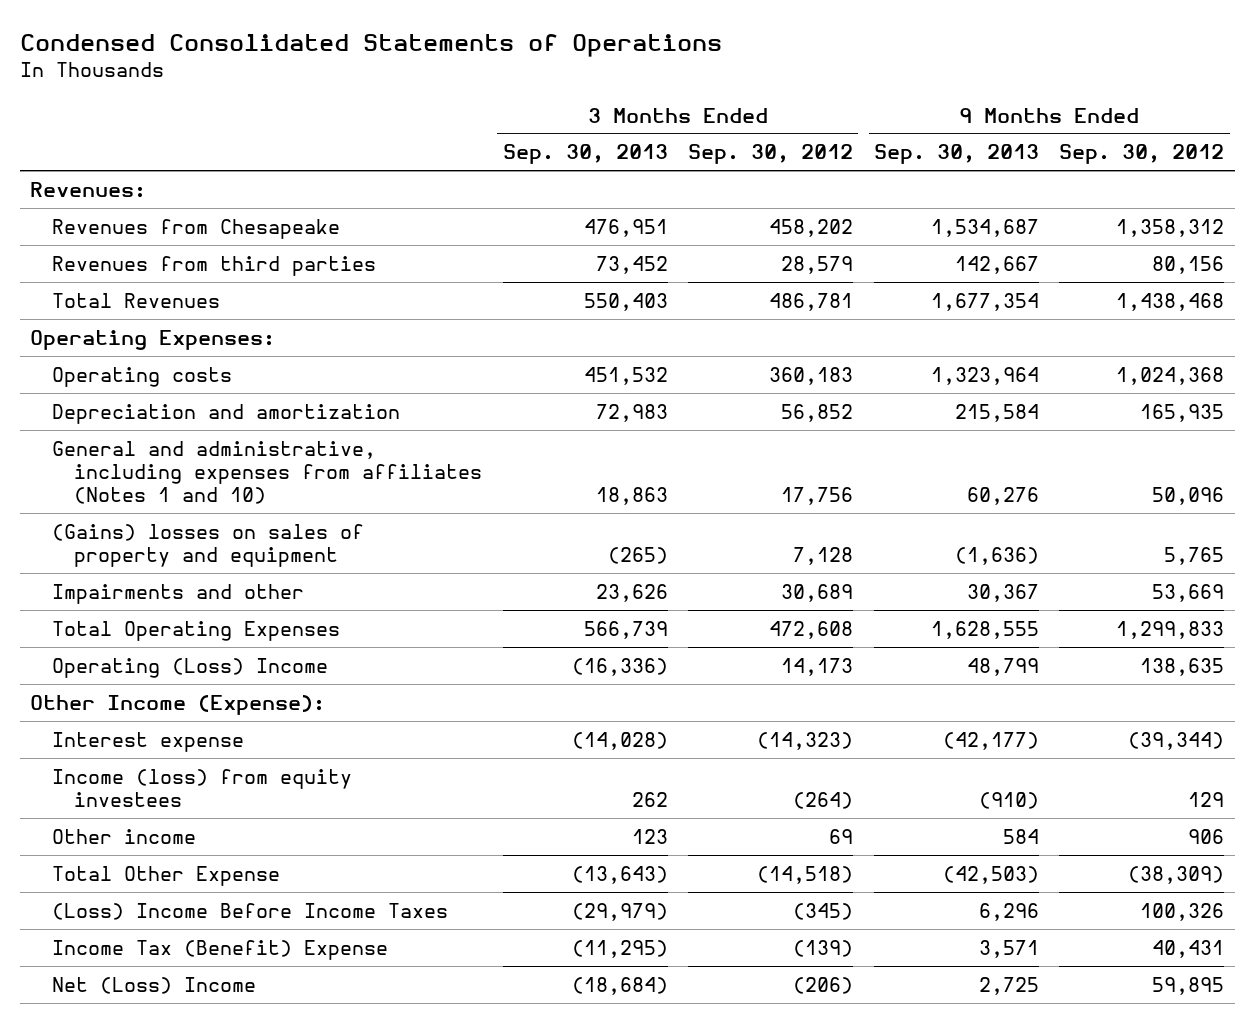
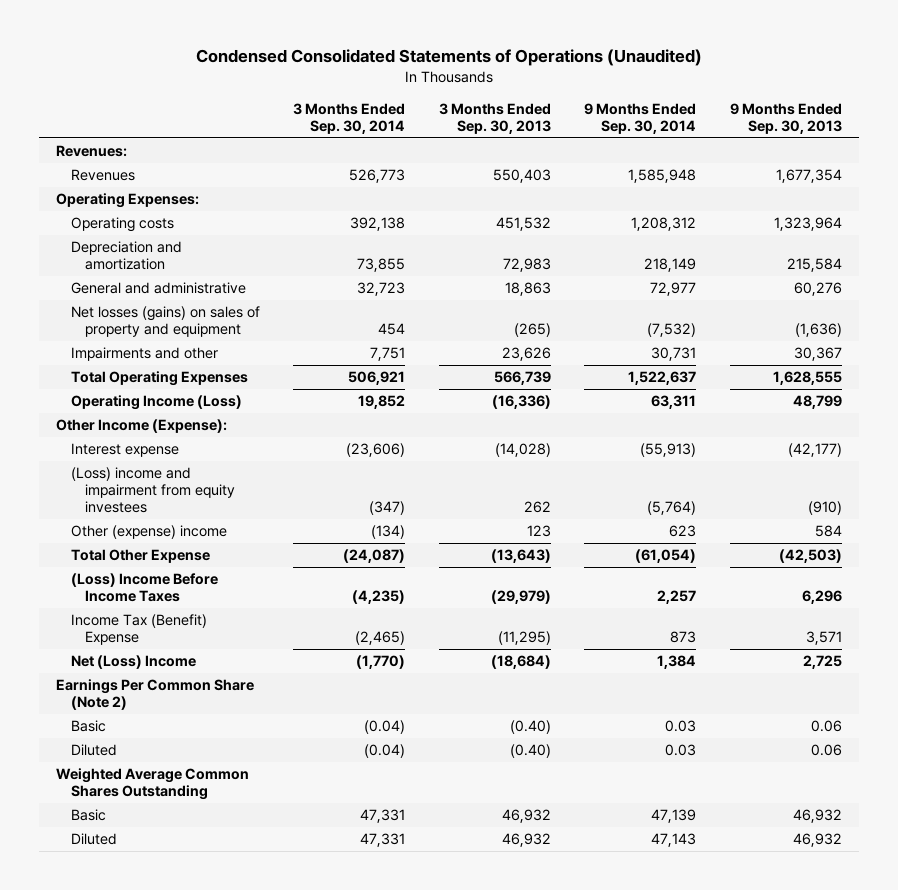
[20,33,723,57] Condensed Consolidated Statements of Operations -> [195,49,702,67] Condensed Consolidated Statements of Operations (Unaudited)
[688,144,854,165] Sep. 30, 2012 -> none
[1059,144,1225,165] Sep. 30, 2012 -> none
none -> [293,102,406,134] 3 Months Ended Sep. 30, 2014
none -> [584,102,697,134] 9 Months Ended Sep. 30, 2014
[52,218,341,239] Revenues from Chesapeake -> none
[52,255,377,276] Revenues from third parties -> none
[52,292,221,308] Total Revenues -> [70,169,135,182] Revenues
[52,440,482,505] General and administrative, including expenses from affiliates (Notes 1 and 10) -> [70,282,246,295] General and administrative
[52,523,365,567] (Gains) losses on sales of property and equipment -> [70,306,260,338] Net losses (gains) on sales of property and equipment
[52,657,329,678] Operating (Loss) Income -> [70,395,242,411] Operating Income (Loss)
[52,768,353,807] Income (loss) from equity investees -> [70,467,236,514] (Loss) income and impairment from equity investees
[52,828,197,844] Other income -> [70,525,227,540] Other (expense) income
none -> [56,679,255,711] Earnings Per Common Share (Note 2)
none -> [70,720,106,733] Basic
none -> [70,744,117,757] Diluted
none -> [56,768,250,801] Weighted Average Common Shares Outstanding
none -> [70,809,106,822] Basic
none -> [70,833,117,846] Diluted

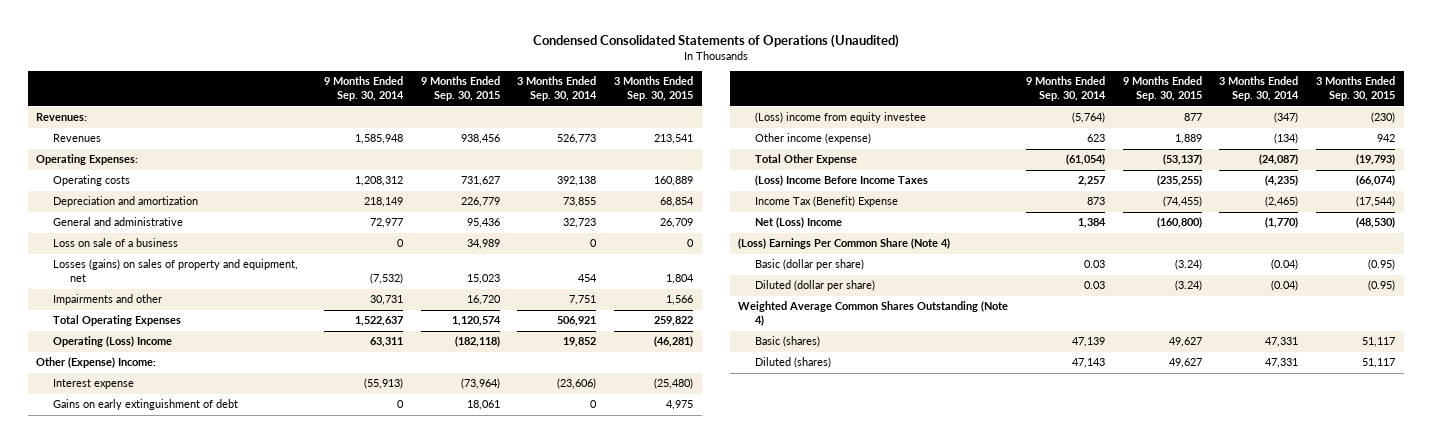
[438,102,551,134] 3 Months Ended Sep. 30, 2013 -> none
[729,102,842,134] 9 Months Ended Sep. 30, 2013 -> none
none -> [420,76,500,102] 9 Months Ended Sep. 30, 2015
none -> [614,76,694,102] 3 Months Ended Sep. 30, 2015
none -> [52,238,178,248] Loss on sale of a business
[70,306,260,338] Net losses (gains) on sales of property and equipment -> [52,259,298,283] Losses (gains) on sales of property and equipment, net
[70,395,242,411] Operating Income (Loss) -> [52,336,172,348] Operating (Loss) Income
[56,419,228,434] Other Income (Expense): -> [36,357,157,369] Other (Expense) Income:
none -> [52,399,238,411] Gains on early extinguishment of debt
[70,467,236,514] (Loss) income and impairment from equity investees -> [755,112,927,124] (Loss) income from equity investee
[70,525,227,540] Other (expense) income -> [755,133,872,145] Other income (expense)
[56,679,255,711] Earnings Per Common Share (Note 2) -> [738,238,951,250] (Loss) Earnings Per Common Share (Note 4)
[70,720,106,733] Basic -> [755,259,865,271] Basic (dollar per share)
[70,744,117,757] Diluted -> [755,280,876,292] Diluted (dollar per share)
[56,768,250,801] Weighted Average Common Shares Outstanding -> [738,301,1009,327] Weighted Average Common Shares Outstanding (Note 4)
[70,809,106,822] Basic -> [755,336,821,348] Basic (shares)
[70,833,117,846] Diluted -> [755,357,832,369] Diluted (shares)

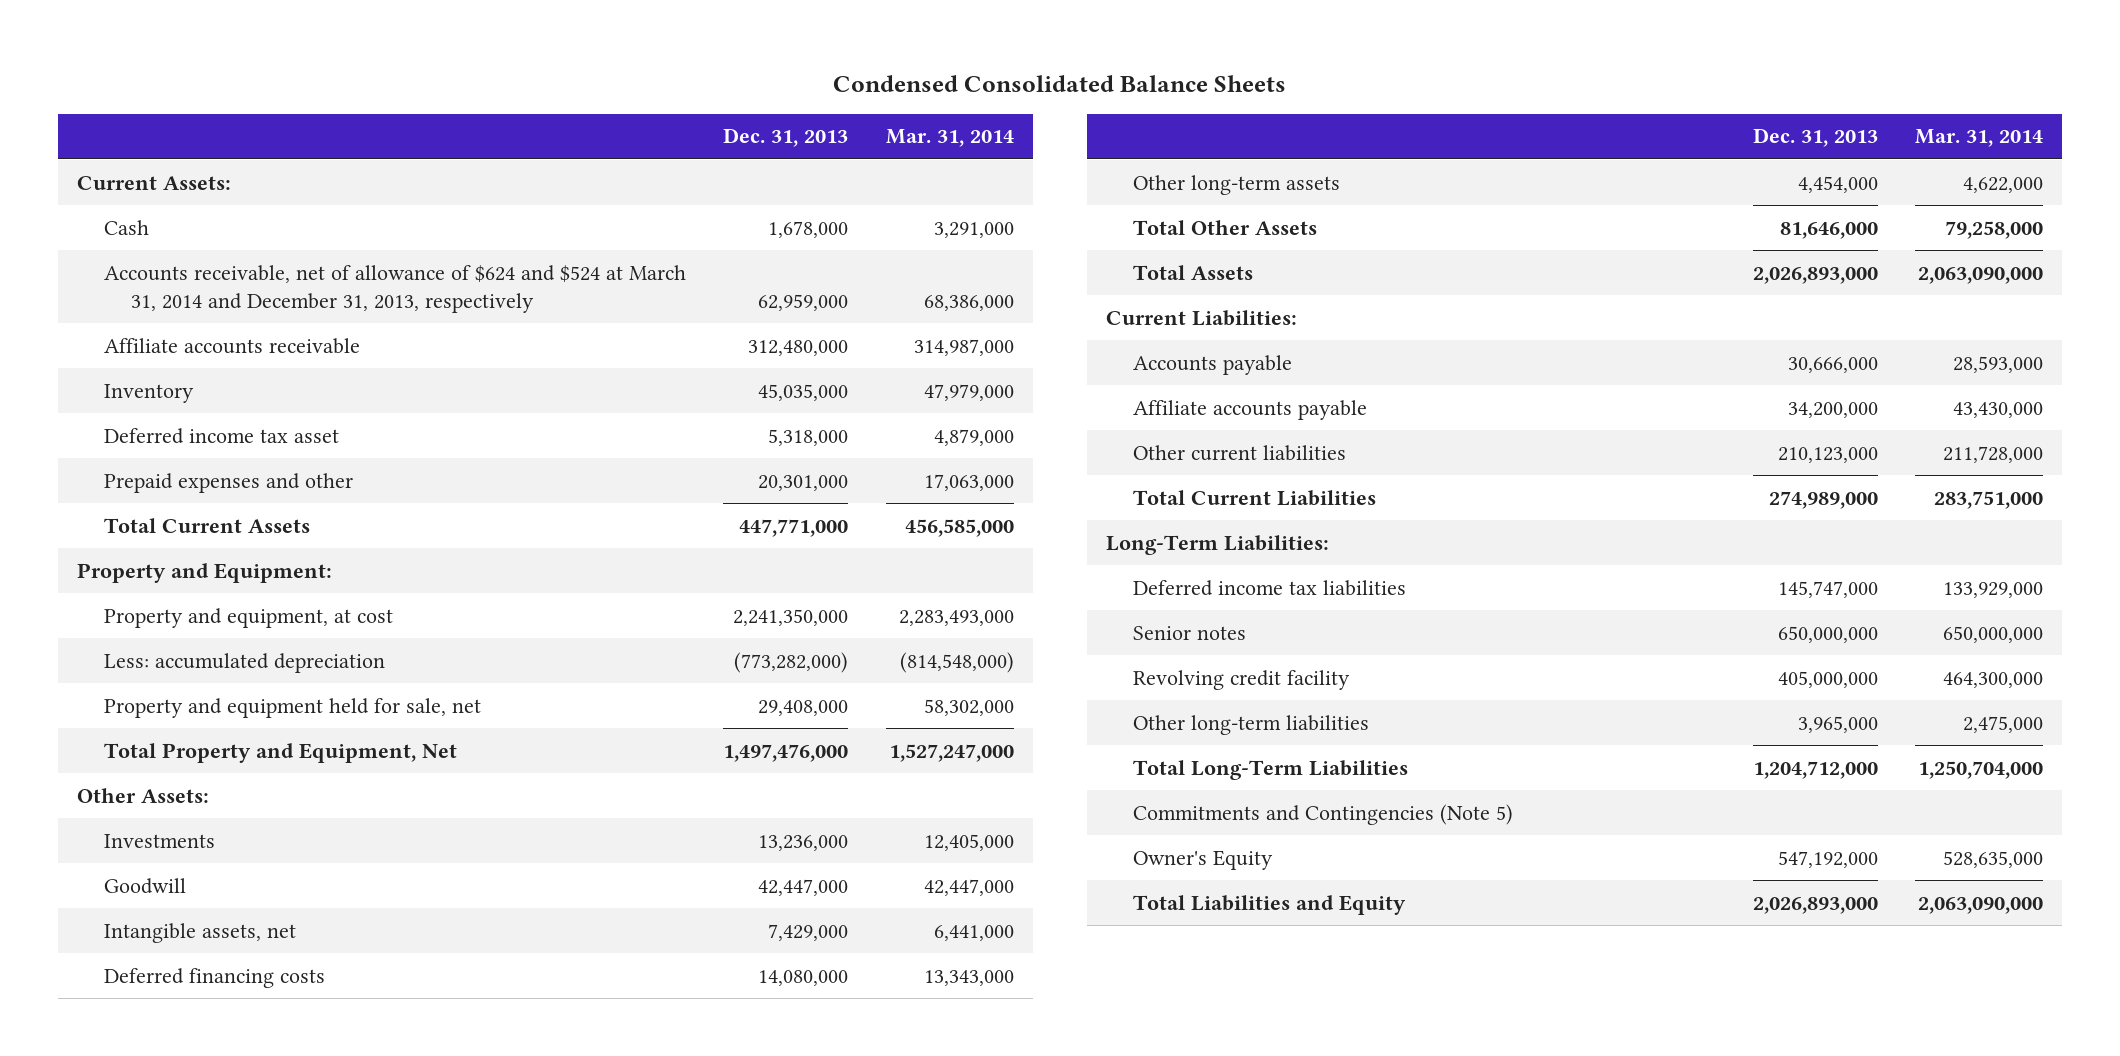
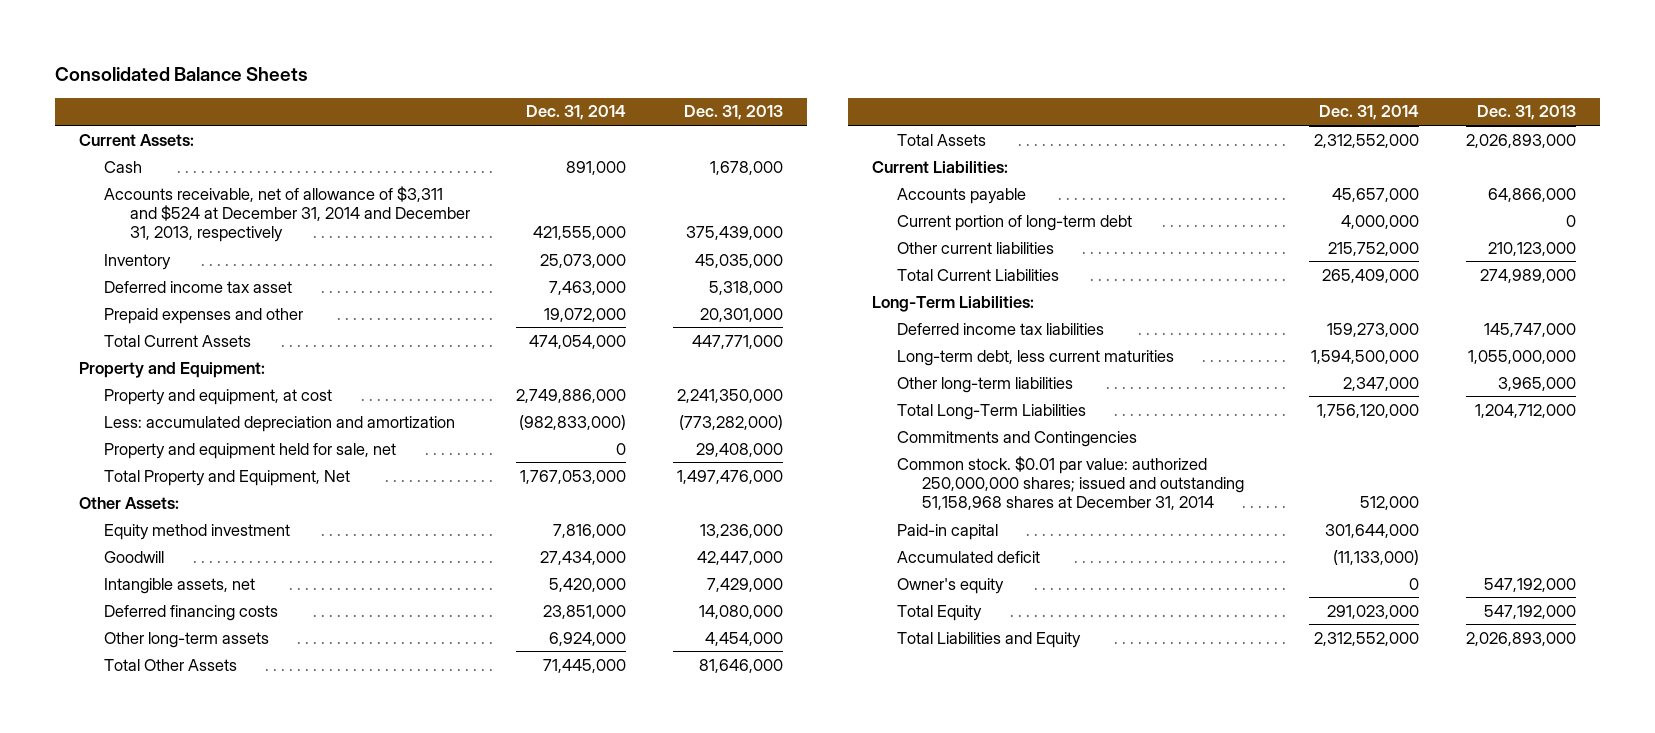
[832,74,1286,92] Condensed Consolidated Balance Sheets -> [55,67,309,82] Consolidated Balance Sheets
[885,129,1014,148] Mar. 31, 2014 -> none
none -> [526,105,627,121] Dec. 31, 2014
[103,337,360,354] Affiliate accounts receivable -> none
[103,264,686,313] Accounts receivable, net of allowance of $624 and $524 at March 31, 2014 and December 31, 2013, respectively -> [104,185,470,242] Accounts receivable, net of allowance of $3,311 and $524 at December 31, 2014 and December 31, 2013, respectively
[758,293,849,311] 62,959,000 -> [686,225,784,240] 375,439,000
[103,652,385,673] Less: accumulated depreciation -> [104,415,456,432] Less: accumulated depreciation and amortization
[103,833,215,848] Investments -> [104,523,291,540] Equity method investment
[1133,399,1368,420] Affiliate accounts payable -> none
[1787,356,1878,373] 30,666,000 -> [1488,187,1577,202] 64,866,000
none -> [897,214,1133,231] Current portion of long-term debt
[1133,625,1247,640] Senior notes -> none
[1133,669,1351,690] Revolving credit facility -> none
none -> [897,349,1175,366] Long-term debt, less current maturities
[1133,803,1514,825] Commitments and Contingencies (Note 5) -> [897,430,1138,447] Commitments and Contingencies
none -> [897,455,1245,510] Common stock. $0.01 par value: authorized 250,000,000 shares; issued and outstanding 51,158,968 shares at December 31, 2014
none -> [897,523,999,540] Paid-in capital
none -> [897,550,1041,563] Accumulated deficit
[1133,849,1274,870] Owner's Equity -> [897,577,1005,594] Owner's equity
none -> [897,604,983,621] Total Equity

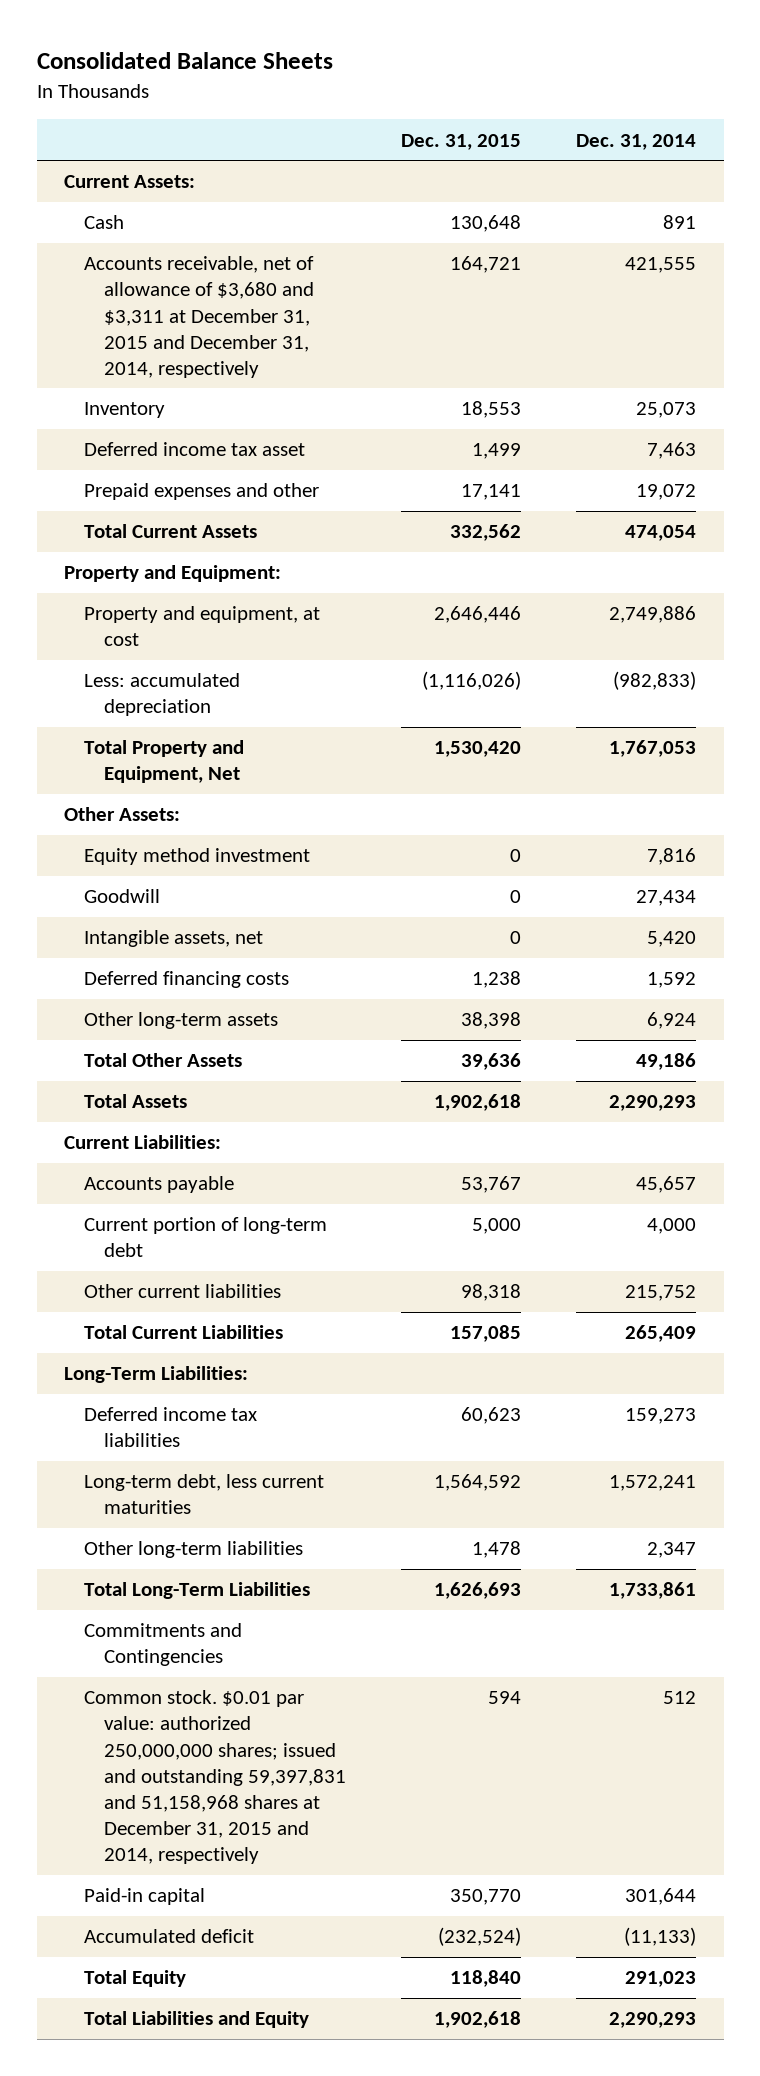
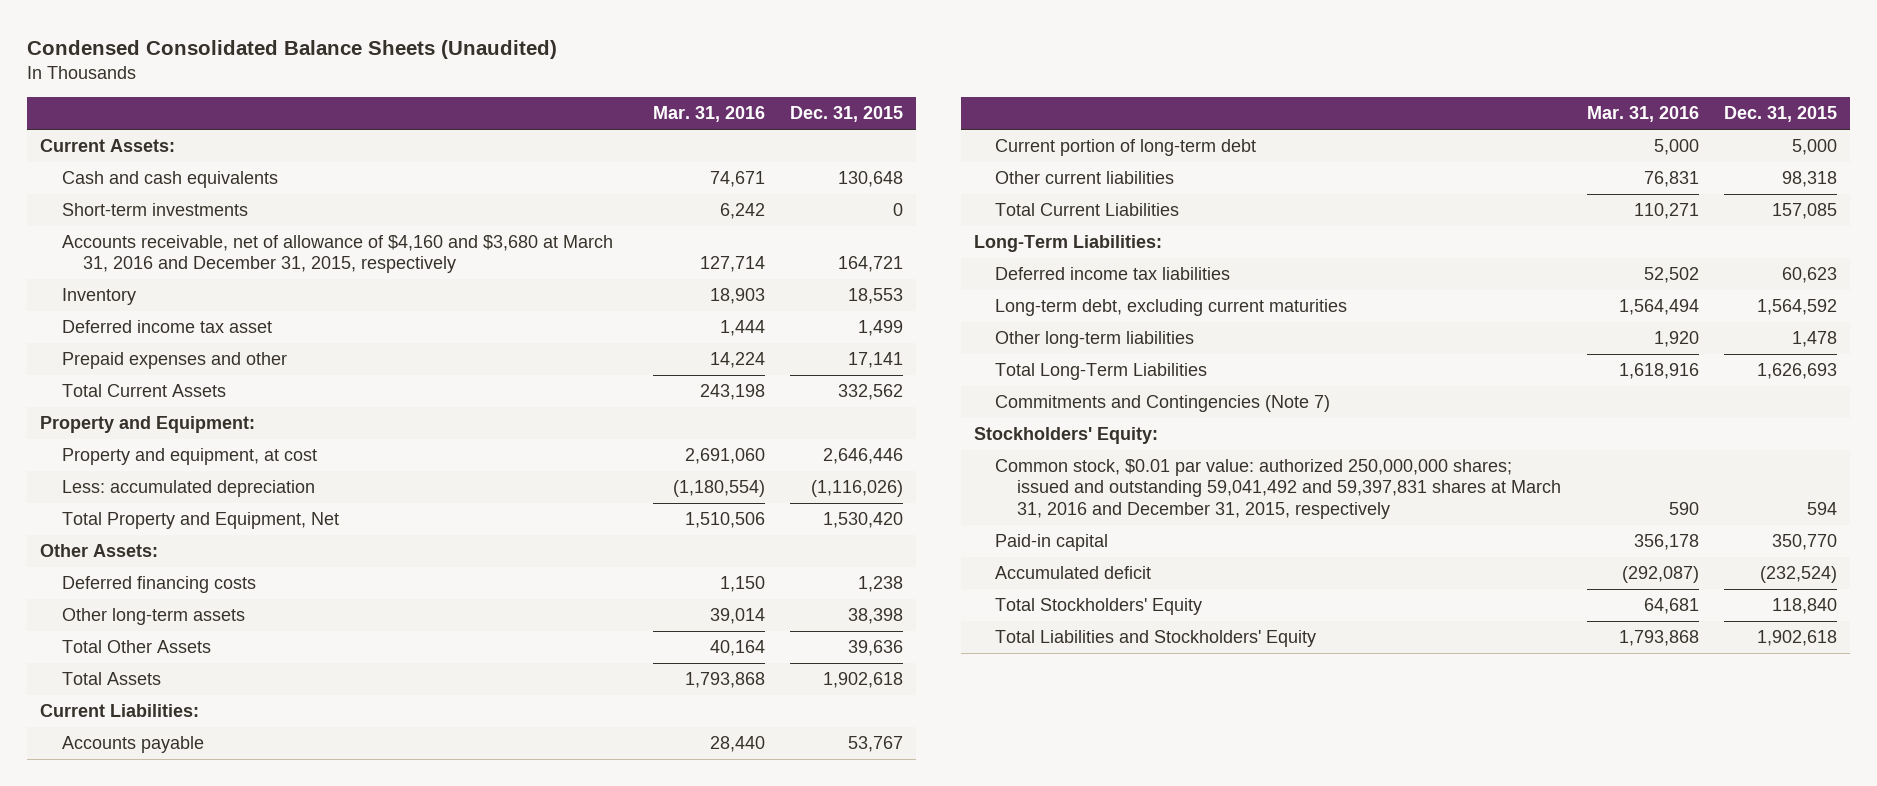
[36,52,333,70] Consolidated Balance Sheets -> [27,39,558,59] Condensed Consolidated Balance Sheets (Unaudited)
[576,133,697,150] Dec. 31, 2014 -> none
none -> [652,106,765,123] Mar. 31, 2016
[83,215,124,230] Cash -> [61,171,278,189] Cash and cash equivalents
none -> [61,203,248,217] Short-term investments
[83,256,314,378] Accounts receivable, net of allowance of $3,680 and $3,311 at December 31, 2015 and December 31, 2014, respectively -> [61,235,613,274] Accounts receivable, net of allowance of $4,160 and $3,680 at March 31, 2016 and December 31, 2015, respectively
[83,848,310,866] Equity method investment -> none
[83,889,160,904] Goodwill -> none
[83,930,263,948] Intangible assets, net -> none
[83,1474,324,1515] Long-term debt, less current maturities -> [995,299,1348,317] Long-term debt, excluding current maturities
[83,1623,242,1667] Commitments and Contingencies -> [995,395,1331,413] Commitments and Contingencies (Note 7)
none -> [973,427,1158,445] Stockholders' Equity:
[83,1690,346,1864] Common stock. $0.01 par value: authorized 250,000,000 shares; issued and outstanding 59,397,831 and 51,158,968 shares at December 31, 2015 and 2014, respectively -> [995,459,1562,519] Common stock, $0.01 par value: authorized 250,000,000 shares; issued and outstanding 59,041,492 and 59,397,831 shares at March 31, 2016 and December 31, 2015, respectively
[83,1970,186,1988] Total Equity -> [995,598,1203,616] Total Stockholders' Equity
[83,2011,309,2029] Total Liabilities and Equity -> [995,630,1317,648] Total Liabilities and Stockholders' Equity

